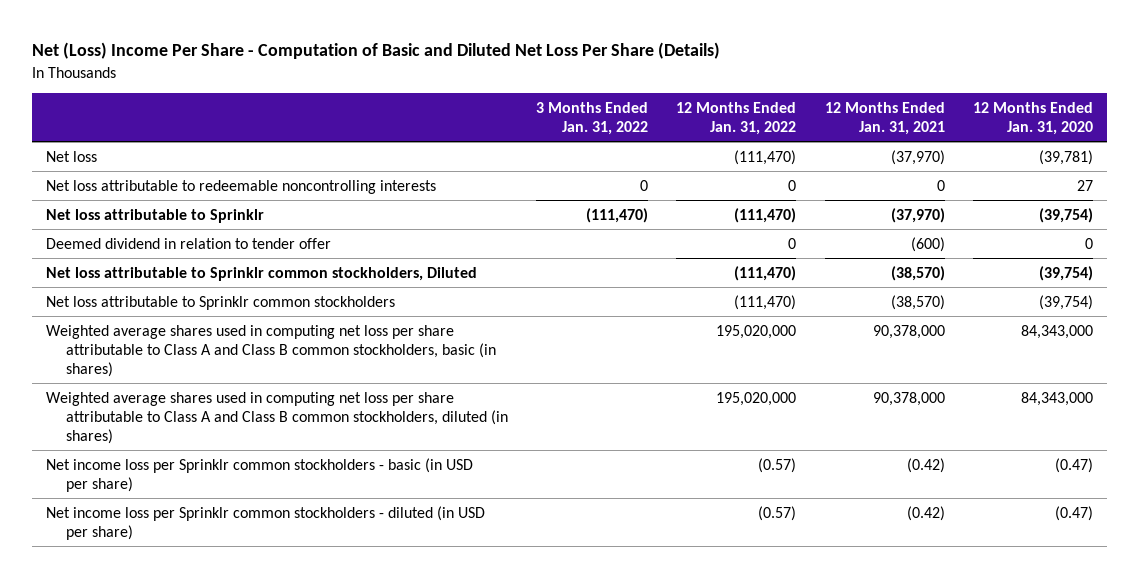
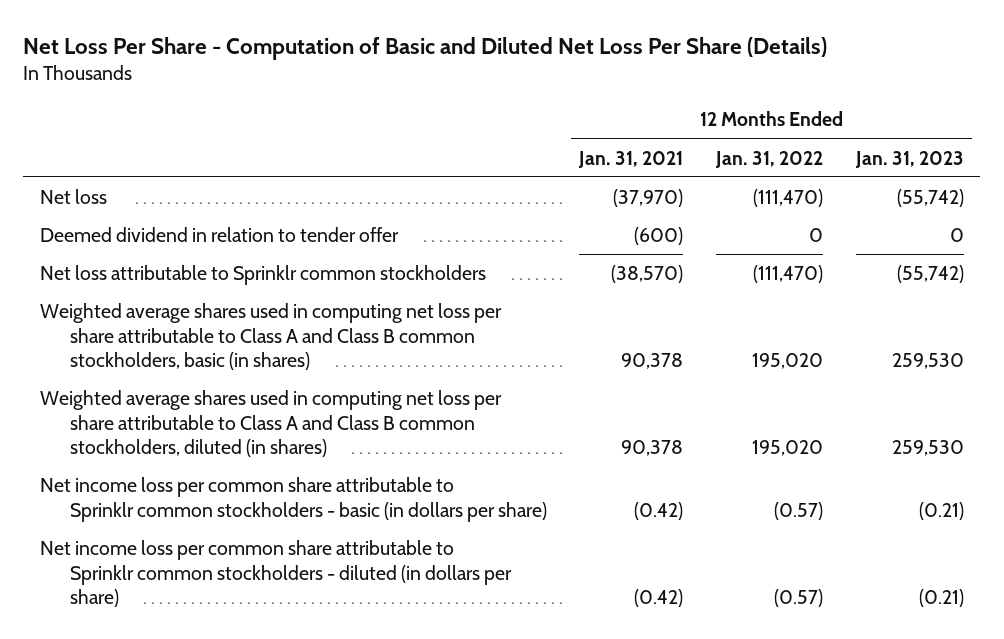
[31,42,720,60] Net (Loss) Income Per Share - Computation of Basic and Diluted Net Loss Per Share (Details) -> [23,36,828,60] Net Loss Per Share - Computation of Basic and Diluted Net Loss Per Share (Details)
[536,101,649,136] 3 Months Ended Jan. 31, 2022 -> none
[972,101,1093,136] 12 Months Ended Jan. 31, 2020 -> none
none -> [854,150,964,168] Jan. 31, 2023
[46,179,437,194] Net loss attributable to redeemable noncontrolling interests -> none
[46,208,265,223] Net loss attributable to Sprinklr -> none
[46,266,478,281] Net loss attributable to Sprinklr common stockholders, Diluted -> none
[716,324,797,339] 195,020,000 -> [752,352,824,369] 195,020
[872,324,945,339] 90,378,000 -> [621,352,684,369] 90,378
[716,391,797,406] 195,020,000 -> [752,439,824,456] 195,020
[872,391,945,406] 90,378,000 -> [621,439,684,456] 90,378
[46,457,474,492] Net income loss per Sprinklr common stockholders - basic (in USD per share) -> [39,477,547,522] Net income loss per common share attributable to Sprinklr common stockholders - basic (in dollars per share)
[46,505,486,540] Net income loss per Sprinklr common stockholders - diluted (in USD per share) -> [39,540,512,607] Net income loss per common share attributable to Sprinklr common stockholders - diluted (in dollars per share)

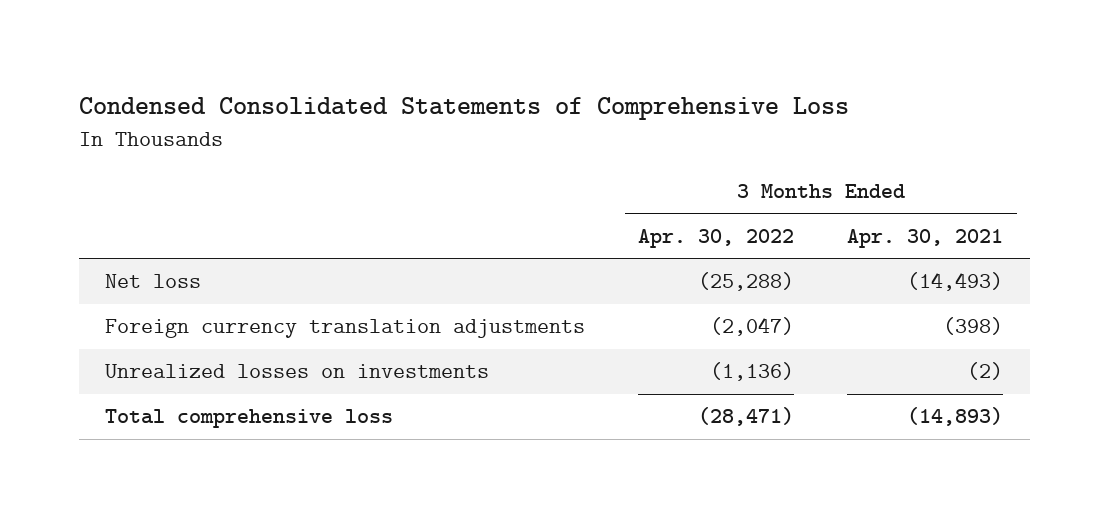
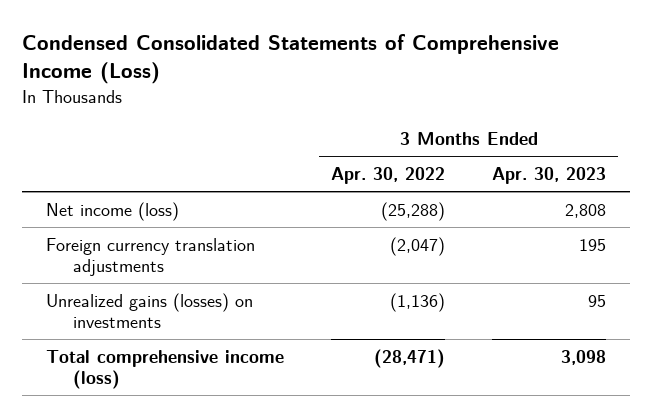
[78,97,849,121] Condensed Consolidated Statements of Comprehensive Loss -> [21,34,559,85] Condensed Consolidated Statements of Comprehensive Income (Loss)
[847,228,1004,248] Apr. 30, 2021 -> none
none -> [492,167,607,185] Apr. 30, 2023
[105,274,202,289] Net loss -> [45,201,179,221] Net income (loss)
[105,364,490,379] Unrealized losses on investments -> [45,292,253,328] Unrealized gains (losses) on investments
[105,409,394,429] Total comprehensive loss -> [45,349,284,389] Total comprehensive income (loss)

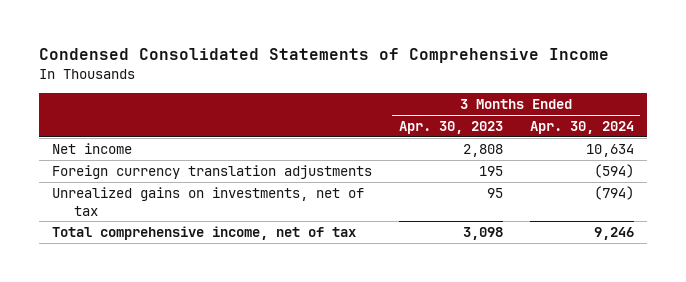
[21,34,559,85] Condensed Consolidated Statements of Comprehensive Income (Loss) -> [38,48,609,64] Condensed Consolidated Statements of Comprehensive Income
[330,167,445,185] Apr. 30, 2022 -> none
none -> [529,121,634,135] Apr. 30, 2024
[45,201,179,221] Net income (loss) -> [52,143,133,155] Net income
[45,292,253,328] Unrealized gains (losses) on investments -> [52,187,365,216] Unrealized gains on investments, net of tax
[45,349,284,389] Total comprehensive income (loss) -> [52,226,357,241] Total comprehensive income, net of tax

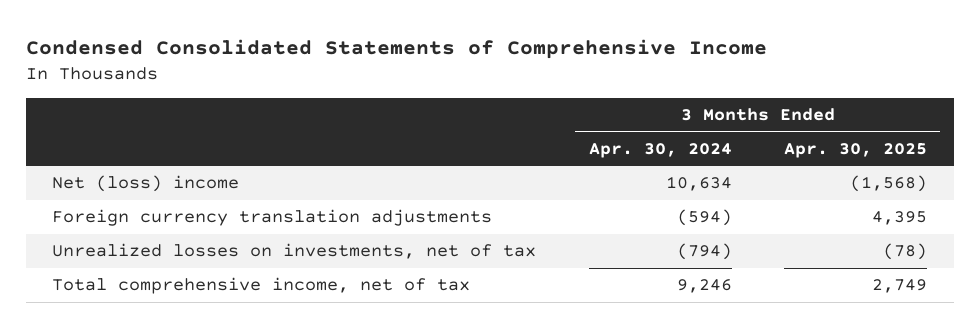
[398,121,503,135] Apr. 30, 2023 -> none
none -> [784,142,928,158] Apr. 30, 2025
[52,143,133,155] Net income -> [51,175,239,193] Net (loss) income
[52,187,365,216] Unrealized gains on investments, net of tax -> [51,243,536,260] Unrealized losses on investments, net of tax

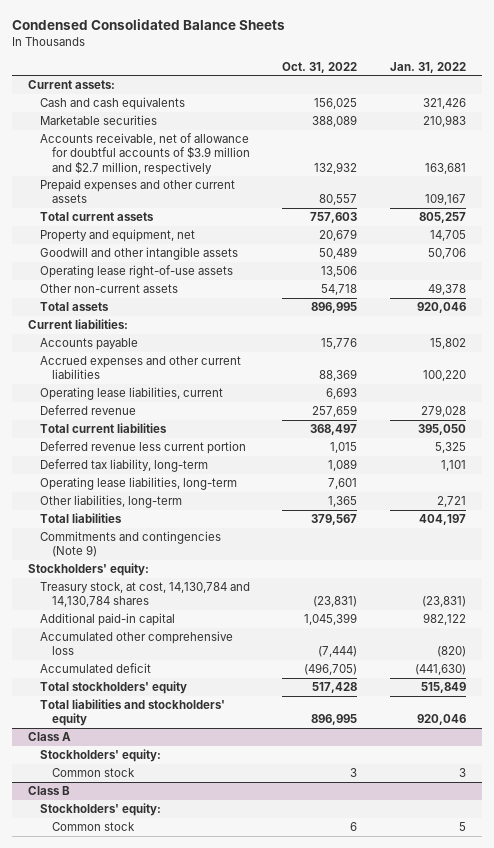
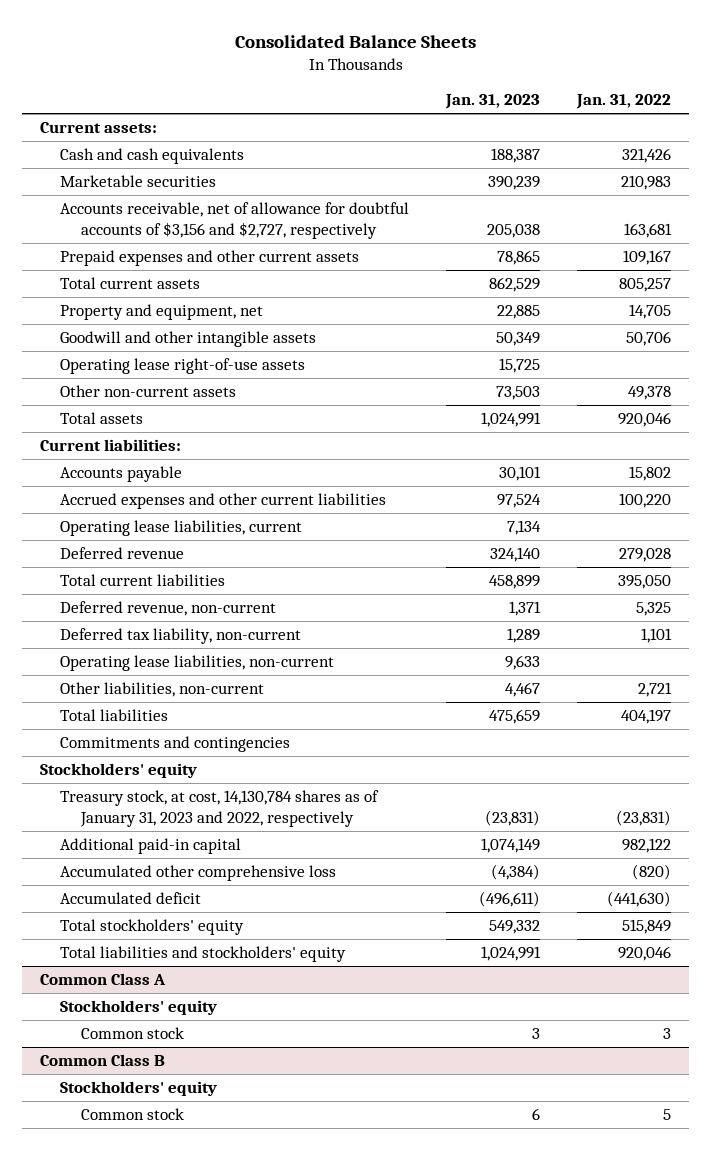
[12,19,286,31] Condensed Consolidated Balance Sheets -> [234,34,476,48] Consolidated Balance Sheets
[282,61,358,73] Oct. 31, 2022 -> none
none -> [445,94,541,110] Jan. 31, 2023
[40,133,250,175] Accounts receivable, net of allowance for doubtful accounts of $3.9 million and $2.7 million, respectively -> [60,202,410,240] Accounts receivable, net of allowance for doubtful accounts of $3,156 and $2,727, respectively
[40,441,247,455] Deferred revenue less current portion -> [60,601,277,617] Deferred revenue, non-current
[40,459,209,473] Deferred tax liability, long-term -> [60,628,302,645] Deferred tax liability, non-current
[40,477,238,491] Operating lease liabilities, long-term -> [60,655,335,672] Operating lease liabilities, non-current
[40,495,183,509] Other liabilities, long-term -> [60,682,265,698] Other liabilities, non-current
[40,531,222,558] Commitments and contingencies (Note 9) -> [60,736,291,753] Commitments and contingencies
[28,563,150,577] Stockholders' equity: -> [40,763,198,779] Stockholders' equity
[40,582,251,608] Treasury stock, at cost, 14,130,784 and 14,130,784 shares -> [60,790,380,828] Treasury stock, at cost, 14,130,784 shares as of January 31, 2023 and 2022, respectively
[28,732,72,742] Class A -> [40,973,167,986] Common Class A
[40,749,162,763] Stockholders' equity: -> [60,1000,218,1016] Stockholders' equity
[28,786,71,796] Class B -> [40,1054,166,1067] Common Class B
[40,803,162,817] Stockholders' equity: -> [60,1081,218,1097] Stockholders' equity

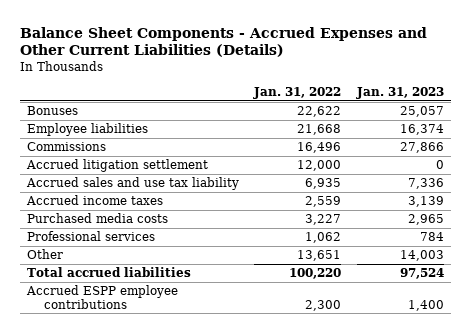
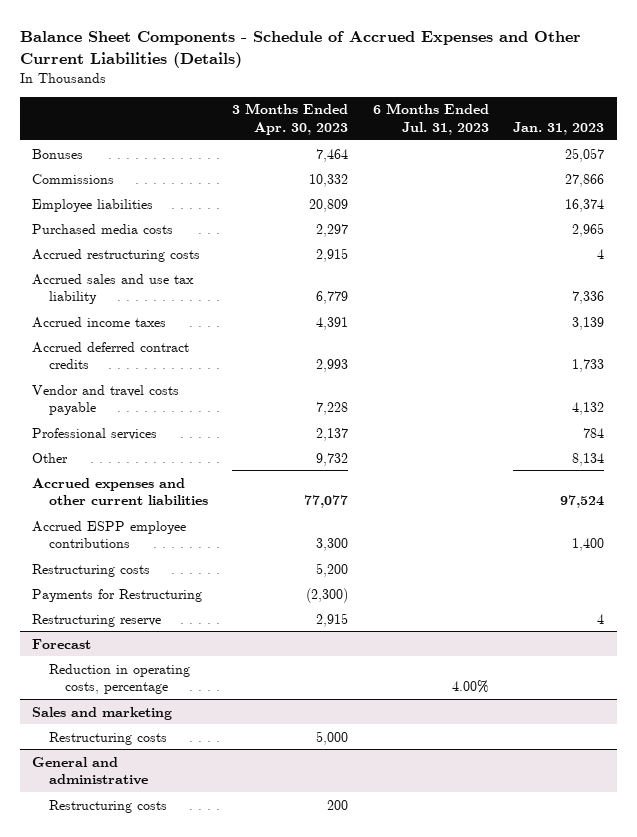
[19,26,427,58] Balance Sheet Components - Accrued Expenses and Other Current Liabilities (Details) -> [20,31,582,68] Balance Sheet Components - Schedule of Accrued Expenses and Other Current Liabilities (Details)
[253,86,342,99] Jan. 31, 2022 -> none
none -> [232,103,349,135] 3 Months Ended Apr. 30, 2023
none -> [372,103,489,135] 6 Months Ended Jul. 31, 2023
[26,159,209,173] Accrued litigation settlement -> none
[27,123,149,137] Employee liabilities -> [32,198,154,212] Employee liabilities
[27,213,169,224] Purchased media costs -> [32,223,174,234] Purchased media costs
none -> [32,248,201,262] Accrued restructuring costs
none -> [32,341,190,369] Accrued deferred contract credits
none -> [32,384,180,415] Vendor and travel costs payable
[399,250,444,262] 14,003 -> [572,452,605,466] 8,134
[27,267,192,278] Total accrued liabilities -> [32,477,208,505] Accrued expenses and other current liabilities
none -> [32,563,151,577] Restructuring costs
none -> [32,588,203,602] Payments for Restructuring
none -> [32,613,162,627] Restructuring reserve
none -> [32,638,92,649] Forecast
none -> [48,663,190,694] Reduction in operating costs, percentage
none -> [32,706,173,720] Sales and marketing
none -> [48,731,167,745] Restructuring costs
none -> [32,756,148,785] General and administrative
none -> [48,799,167,813] Restructuring costs

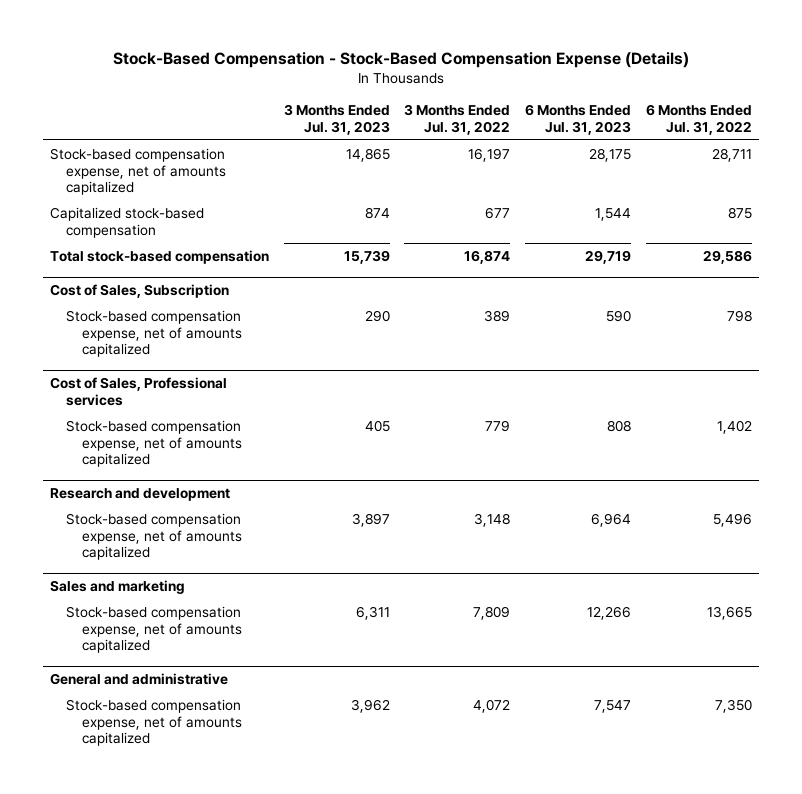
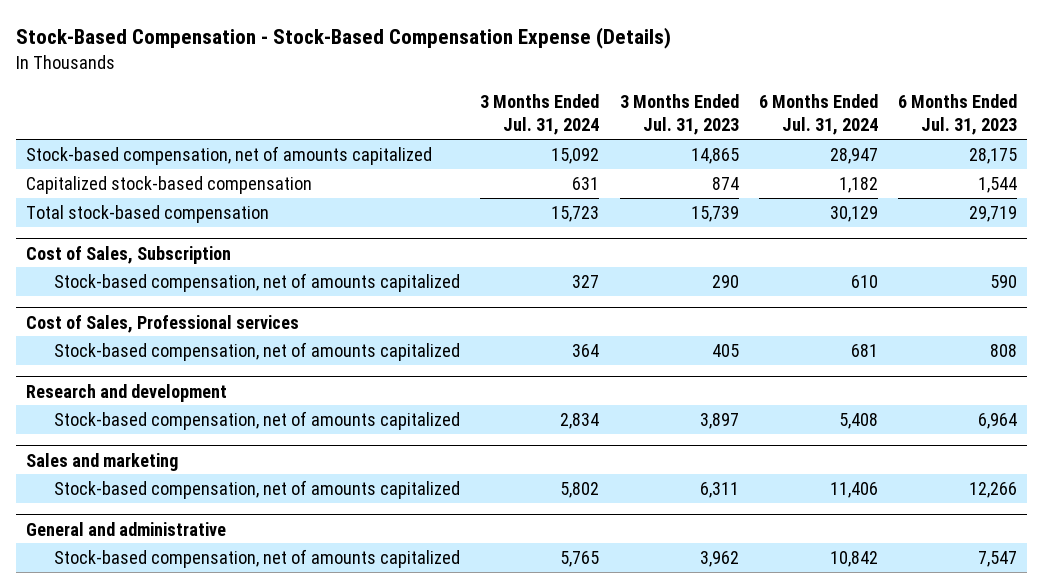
[404,103,511,135] 3 Months Ended Jul. 31, 2022 -> none
[645,103,752,135] 6 Months Ended Jul. 31, 2022 -> none
none -> [480,94,600,136] 3 Months Ended Jul. 31, 2024
none -> [758,94,878,136] 6 Months Ended Jul. 31, 2024
[50,147,227,196] Stock-based compensation expense, net of amounts capitalized -> [26,145,433,165] Stock-based compensation, net of amounts capitalized
[66,309,243,358] Stock-based compensation expense, net of amounts capitalized -> [53,272,460,292] Stock-based compensation, net of amounts capitalized
[66,419,243,468] Stock-based compensation expense, net of amounts capitalized -> [53,341,460,361] Stock-based compensation, net of amounts capitalized
[66,512,243,561] Stock-based compensation expense, net of amounts capitalized -> [53,410,460,430] Stock-based compensation, net of amounts capitalized
[66,605,243,654] Stock-based compensation expense, net of amounts capitalized -> [53,479,460,499] Stock-based compensation, net of amounts capitalized
[66,698,243,747] Stock-based compensation expense, net of amounts capitalized -> [53,548,460,568] Stock-based compensation, net of amounts capitalized

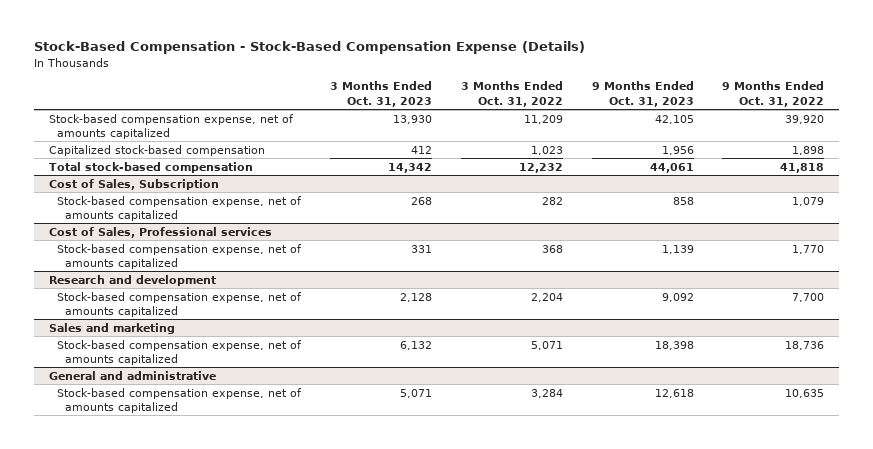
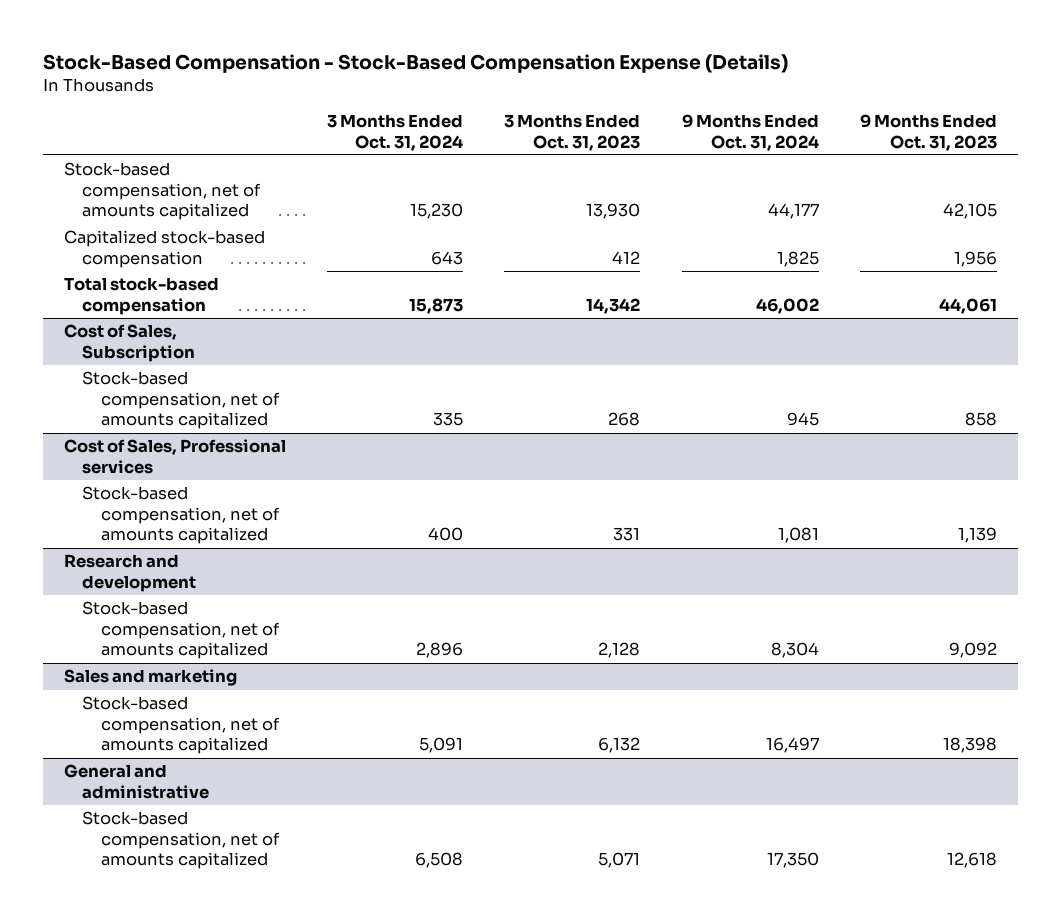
[460,81,563,107] 3 Months Ended Oct. 31, 2022 -> none
[722,81,825,107] 9 Months Ended Oct. 31, 2022 -> none
none -> [326,114,463,151] 3 Months Ended Oct. 31, 2024
none -> [681,114,819,151] 9 Months Ended Oct. 31, 2024
[48,113,294,140] Stock-based compensation expense, net of amounts capitalized -> [63,162,262,221] Stock-based compensation, net of amounts capitalized
[56,195,302,222] Stock-based compensation expense, net of amounts capitalized -> [82,371,280,430] Stock-based compensation, net of amounts capitalized
[56,243,302,270] Stock-based compensation expense, net of amounts capitalized -> [82,486,280,545] Stock-based compensation, net of amounts capitalized
[56,291,302,318] Stock-based compensation expense, net of amounts capitalized -> [82,601,280,660] Stock-based compensation, net of amounts capitalized
[56,339,302,366] Stock-based compensation expense, net of amounts capitalized -> [82,696,280,755] Stock-based compensation, net of amounts capitalized
[56,387,302,414] Stock-based compensation expense, net of amounts capitalized -> [82,811,280,870] Stock-based compensation, net of amounts capitalized

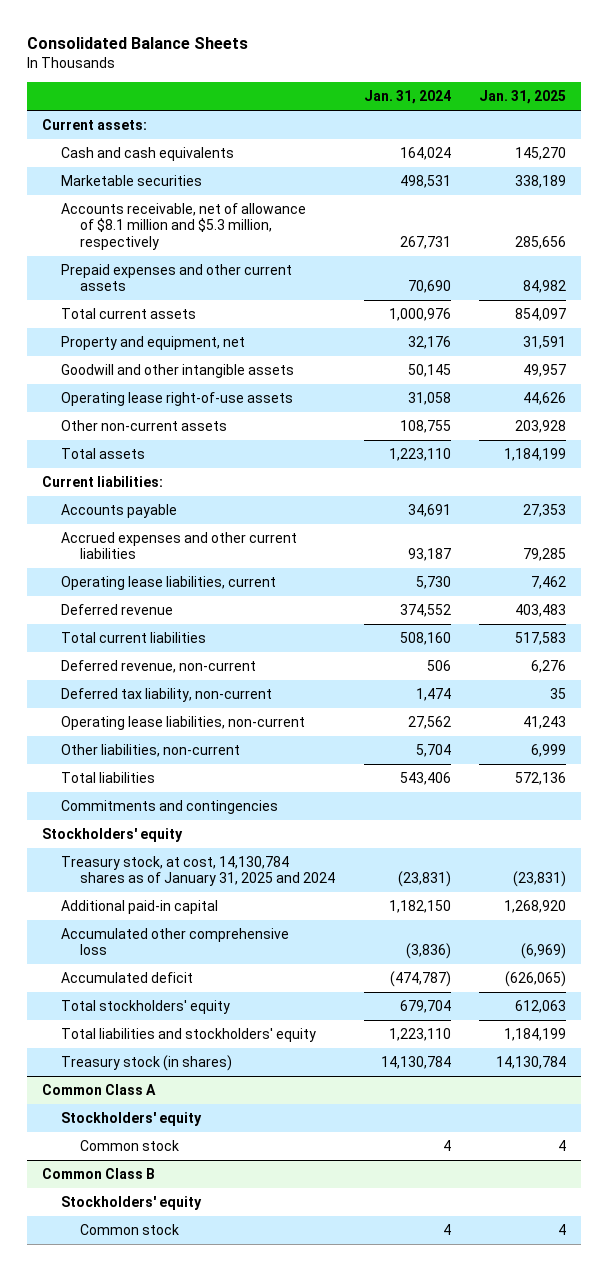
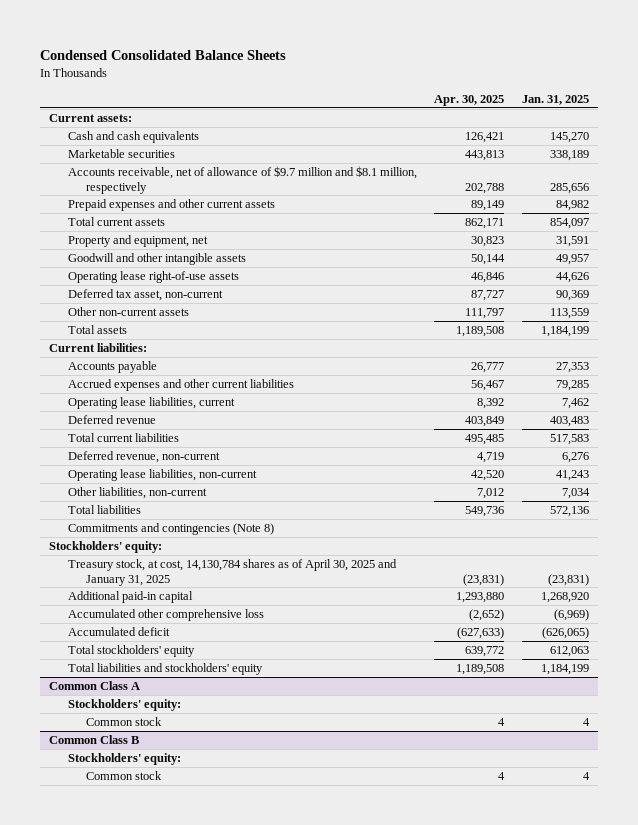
[27,37,249,50] Consolidated Balance Sheets -> [40,49,287,60] Condensed Consolidated Balance Sheets
[363,90,451,105] Jan. 31, 2024 -> none
none -> [434,94,505,106] Apr. 30, 2025
[61,202,307,250] Accounts receivable, net of allowance of $8.1 million and $5.3 million, respectively -> [67,166,417,194] Accounts receivable, net of allowance of $9.7 million and $8.1 million, respectively
none -> [67,289,223,302] Deferred tax asset, non-current
[515,419,567,433] 203,928 -> [550,308,590,320] 113,559
[61,687,273,702] Deferred tax liability, non-current -> none
[531,743,567,757] 6,999 -> [562,488,591,500] 7,034
[61,799,279,814] Commitments and contingencies -> [67,523,274,536] Commitments and contingencies (Note 8)
[41,827,183,842] Stockholders' equity -> [48,541,162,554] Stockholders' equity:
[61,855,336,887] Treasury stock, at cost, 14,130,784 shares as of January 31, 2025 and 2024 -> [67,559,397,586] Treasury stock, at cost, 14,130,784 shares as of April 30, 2025 and January 31, 2025
[61,1054,233,1071] Treasury stock (in shares) -> none
[61,1111,203,1126] Stockholders' equity -> [67,699,181,712] Stockholders' equity:
[61,1195,203,1210] Stockholders' equity -> [67,753,181,766] Stockholders' equity:

